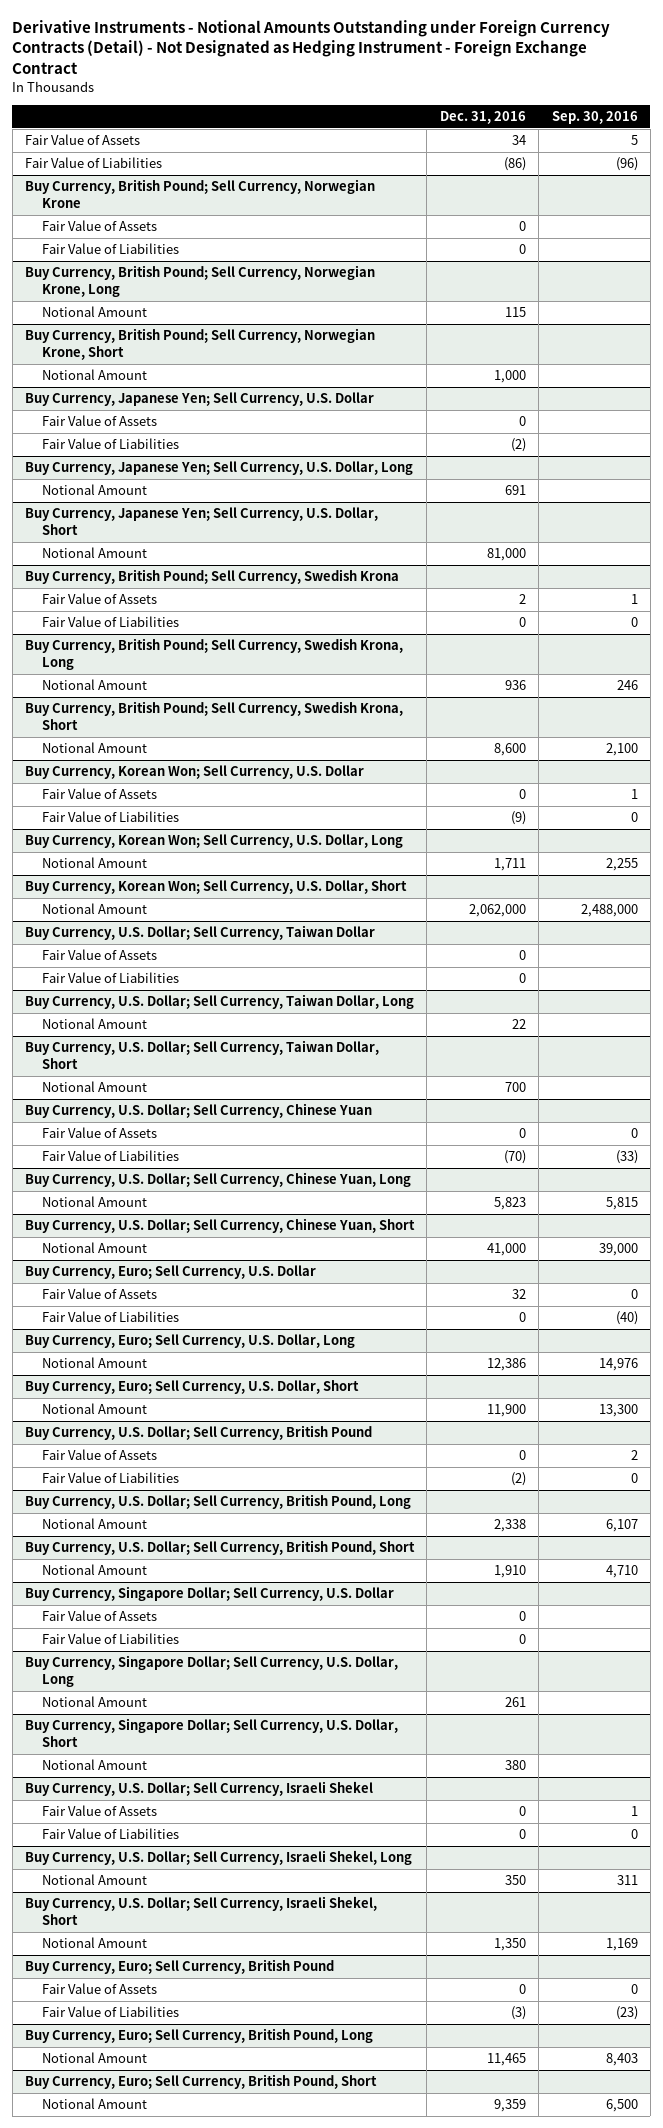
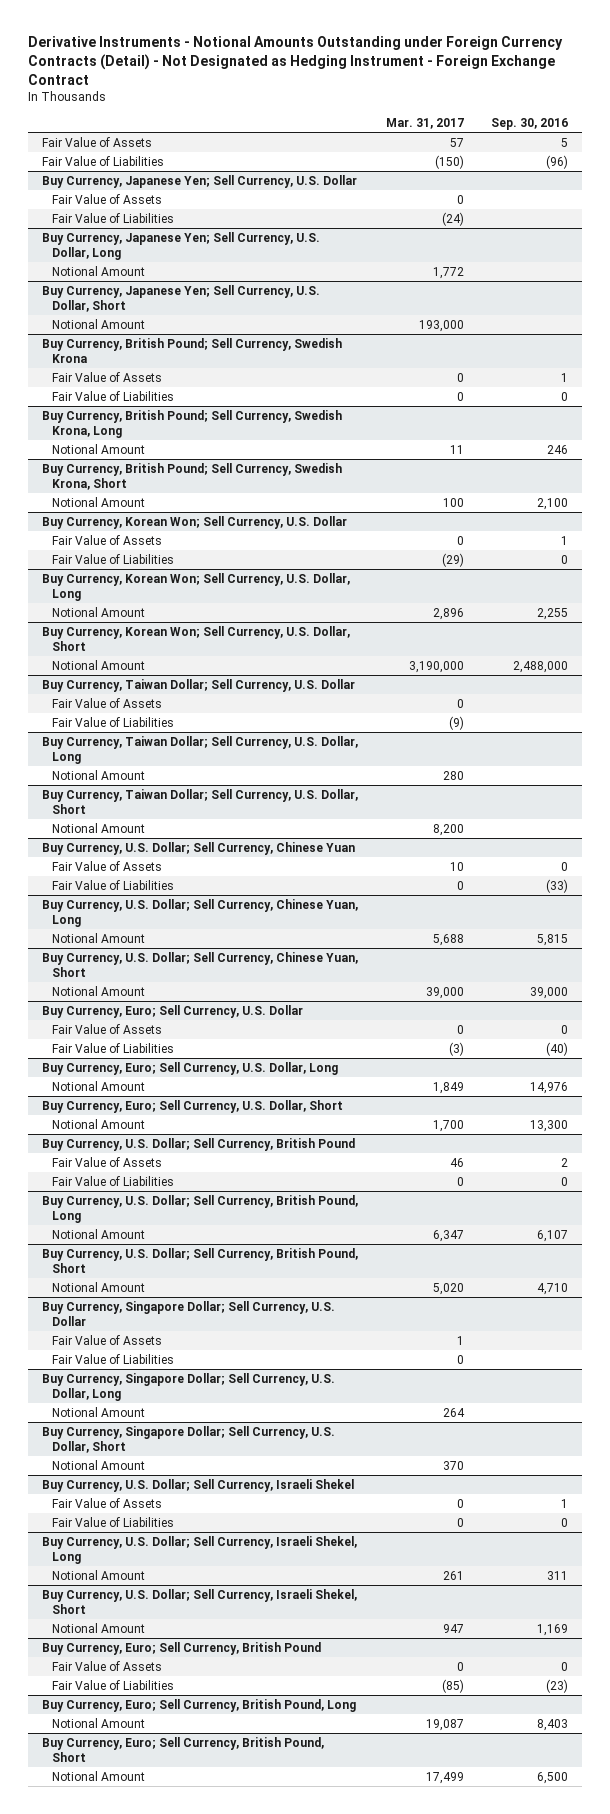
[439,111,526,125] Dec. 31, 2016 -> none
none -> [385,118,464,130] Mar. 31, 2017
[25,179,376,209] Buy Currency, British Pound; Sell Currency, Norwegian Krone -> none
[42,220,158,232] Fair Value of Assets -> none
[42,243,180,255] Fair Value of Liabilities -> none
[25,265,376,298] Buy Currency, British Pound; Sell Currency, Norwegian Krone, Long -> none
[42,306,148,318] Notional Amount -> none
[25,328,376,361] Buy Currency, British Pound; Sell Currency, Norwegian Krone, Short -> none
[42,369,148,381] Notional Amount -> none
[25,925,376,941] Buy Currency, U.S. Dollar; Sell Currency, Taiwan Dollar -> [41,678,355,692] Buy Currency, Taiwan Dollar; Sell Currency, U.S. Dollar
[25,994,415,1010] Buy Currency, U.S. Dollar; Sell Currency, Taiwan Dollar, Long -> [41,735,358,765] Buy Currency, Taiwan Dollar; Sell Currency, U.S. Dollar, Long
[25,1040,380,1070] Buy Currency, U.S. Dollar; Sell Currency, Taiwan Dollar, Short -> [41,788,358,815] Buy Currency, Taiwan Dollar; Sell Currency, U.S. Dollar, Short

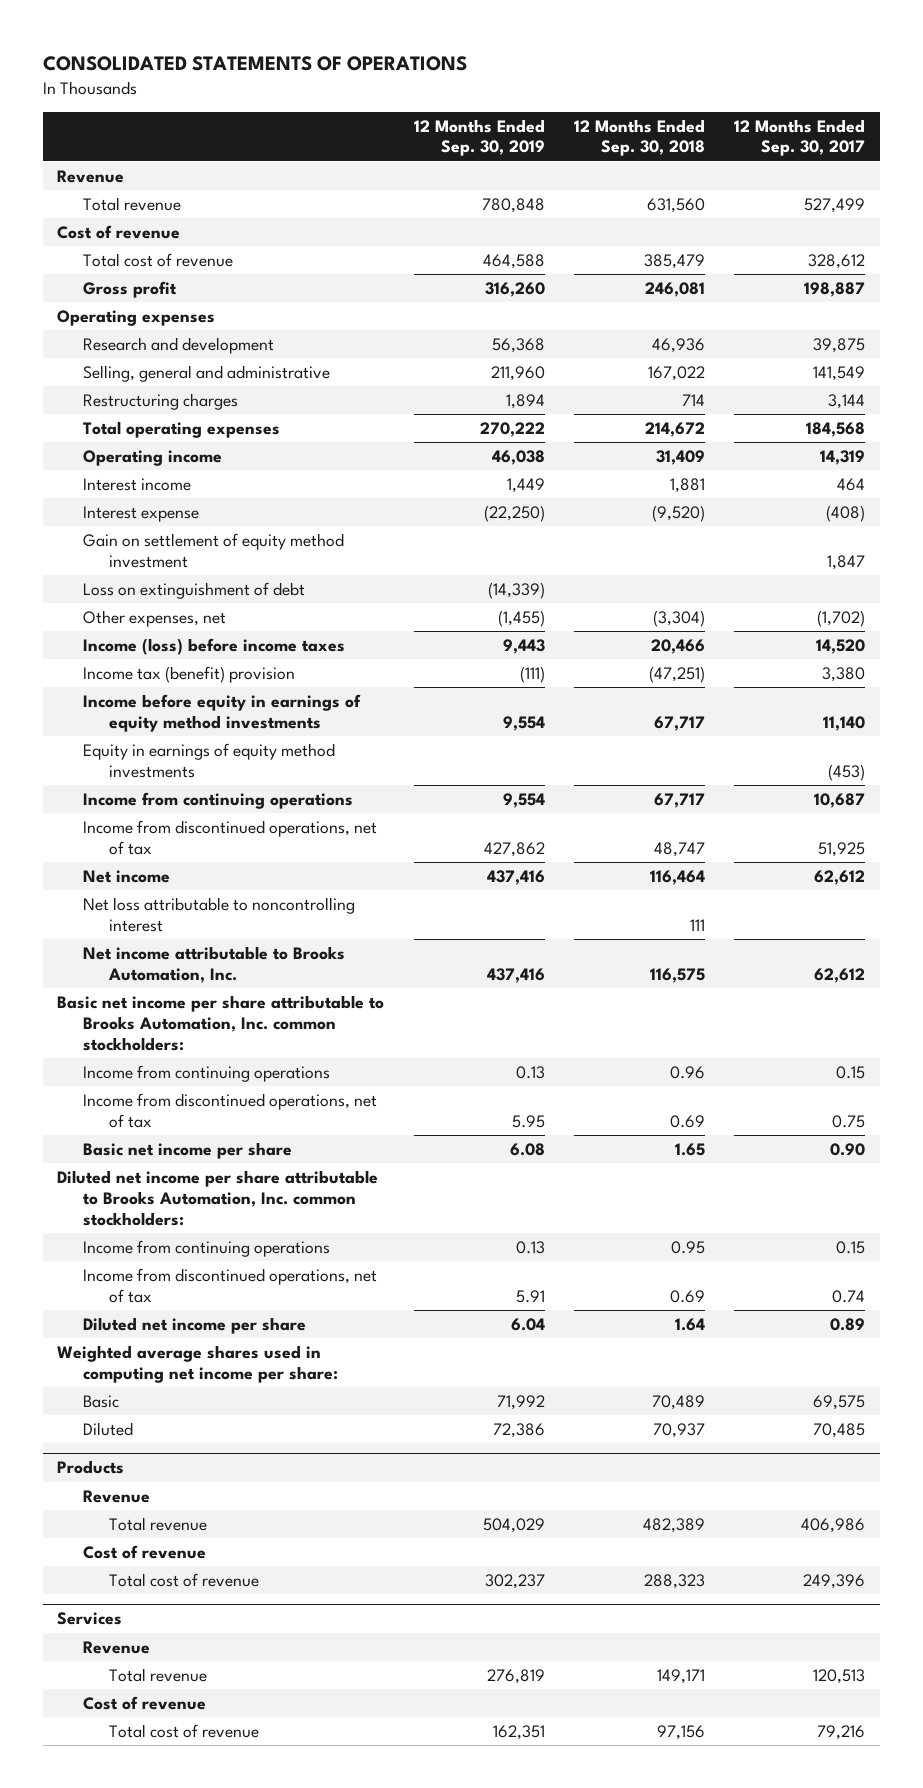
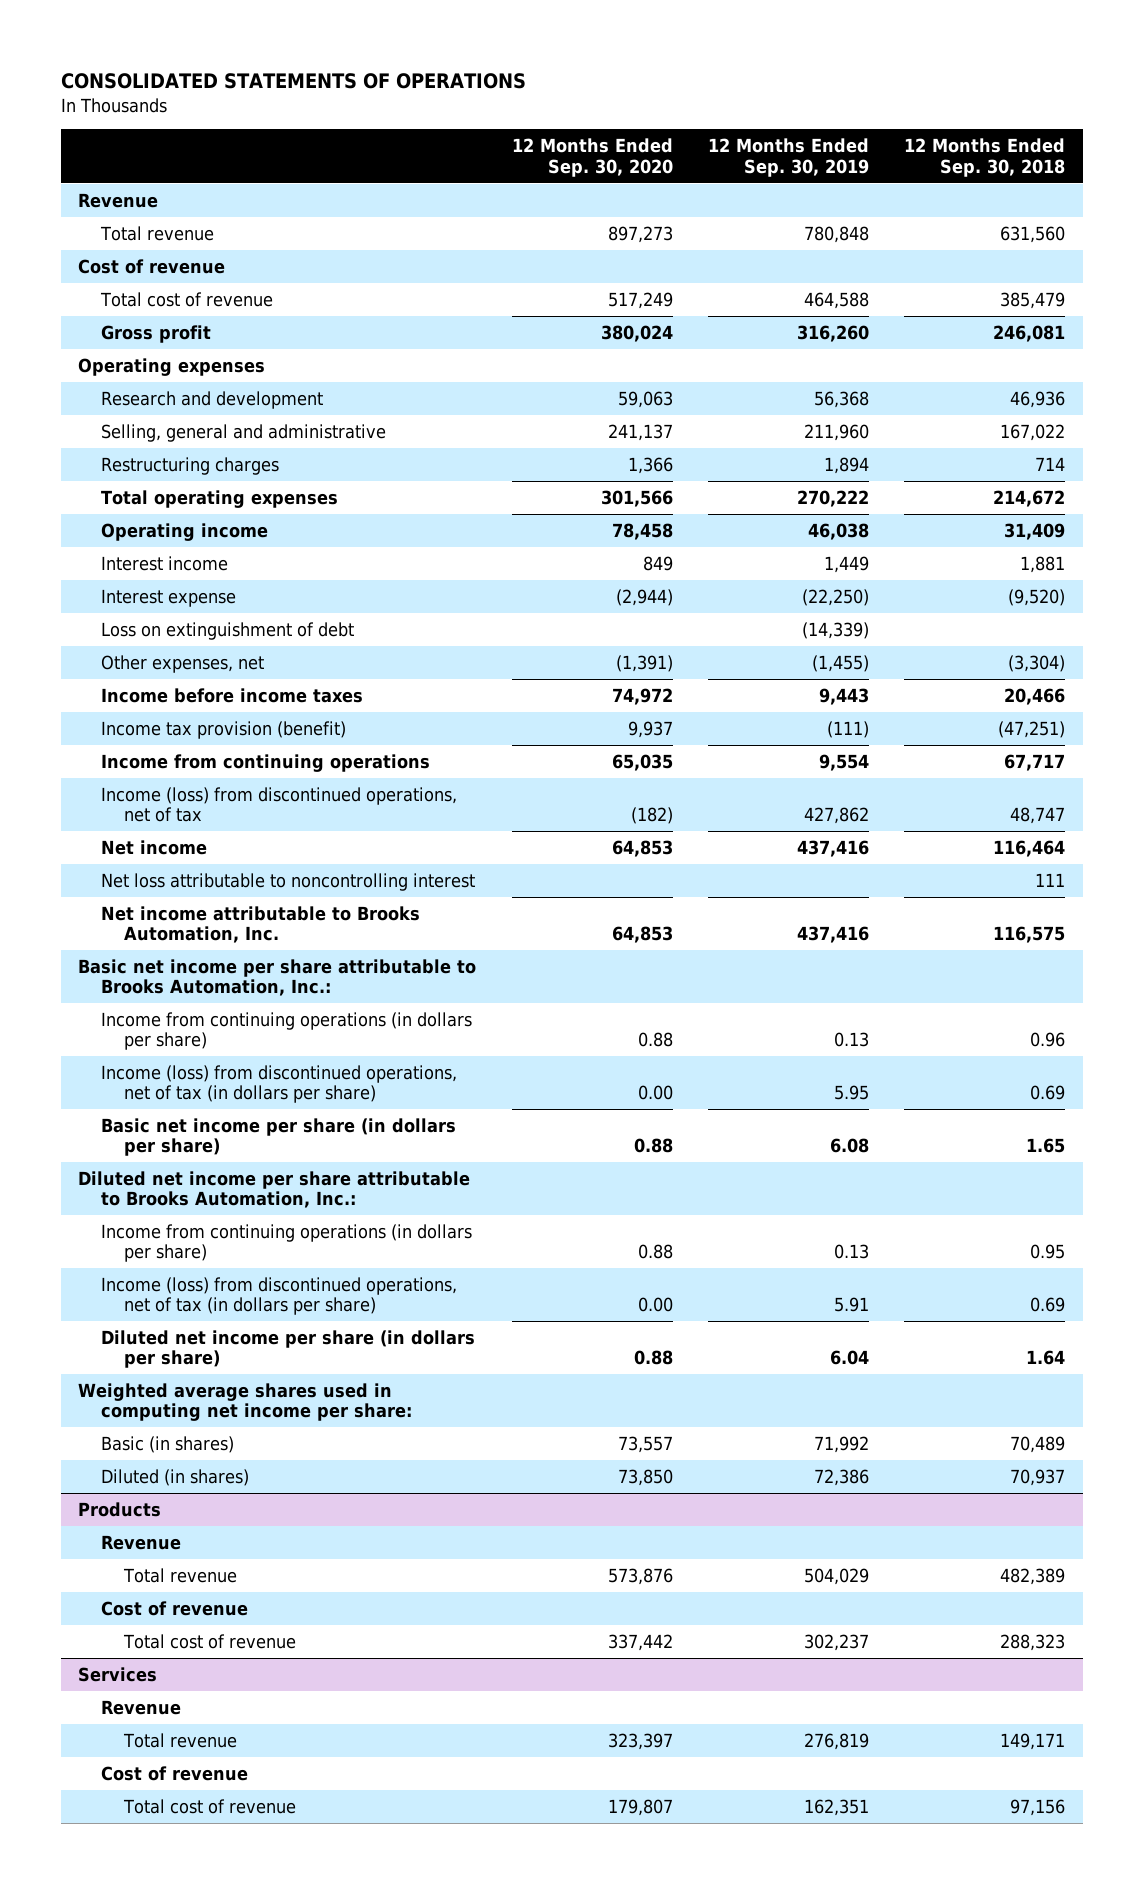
[734,118,866,157] 12 Months Ended Sep. 30, 2017 -> none
none -> [511,138,673,177] 12 Months Ended Sep. 30, 2020
[83,533,345,568] Gain on settlement of equity method investment -> none
[83,694,362,732] Income before equity in earnings of equity method investments -> none
[83,743,336,778] Equity in earnings of equity method investments -> none
[83,638,346,656] Income (loss) before income taxes -> [100,687,363,703] Income before income taxes
[83,666,296,684] Income tax (benefit) provision -> [100,720,346,739] Income tax provision (benefit)
[83,820,378,855] Income from discontinued operations, net of tax -> [100,786,457,823] Income (loss) from discontinued operations, net of tax
[57,995,385,1051] Basic net income per share attributable to Brooks Automation, Inc. common stockholders: -> [78,958,477,997] Basic net income per share attributable to Brooks Automation, Inc.:
[83,1065,331,1083] Income from continuing operations -> [100,1011,472,1051] Income from continuing operations (in dollars per share)
[83,1093,378,1128] Income from discontinued operations, net of tax -> [100,1064,457,1104] Income (loss) from discontinued operations, net of tax (in dollars per share)
[83,1142,293,1160] Basic net income per share -> [100,1117,456,1157] Basic net income per share (in dollars per share)
[57,1170,379,1226] Diluted net income per share attributable to Brooks Automation, Inc. common stockholders: -> [78,1170,471,1209] Diluted net income per share attributable to Brooks Automation, Inc.:
[83,1240,331,1258] Income from continuing operations -> [100,1223,472,1263] Income from continuing operations (in dollars per share)
[83,1268,378,1303] Income from discontinued operations, net of tax -> [100,1276,457,1316] Income (loss) from discontinued operations, net of tax (in dollars per share)
[83,1317,307,1335] Diluted net income per share -> [100,1329,475,1369] Diluted net income per share (in dollars per share)
[83,1395,120,1409] Basic -> [100,1435,234,1453] Basic (in shares)
[83,1422,134,1437] Diluted -> [100,1468,249,1486] Diluted (in shares)

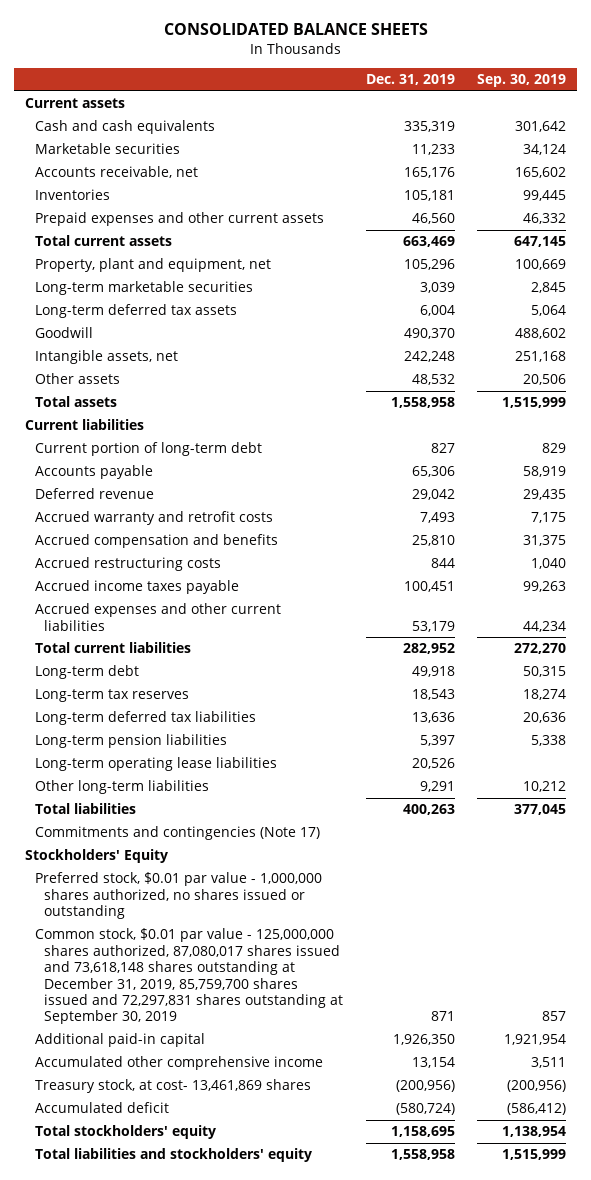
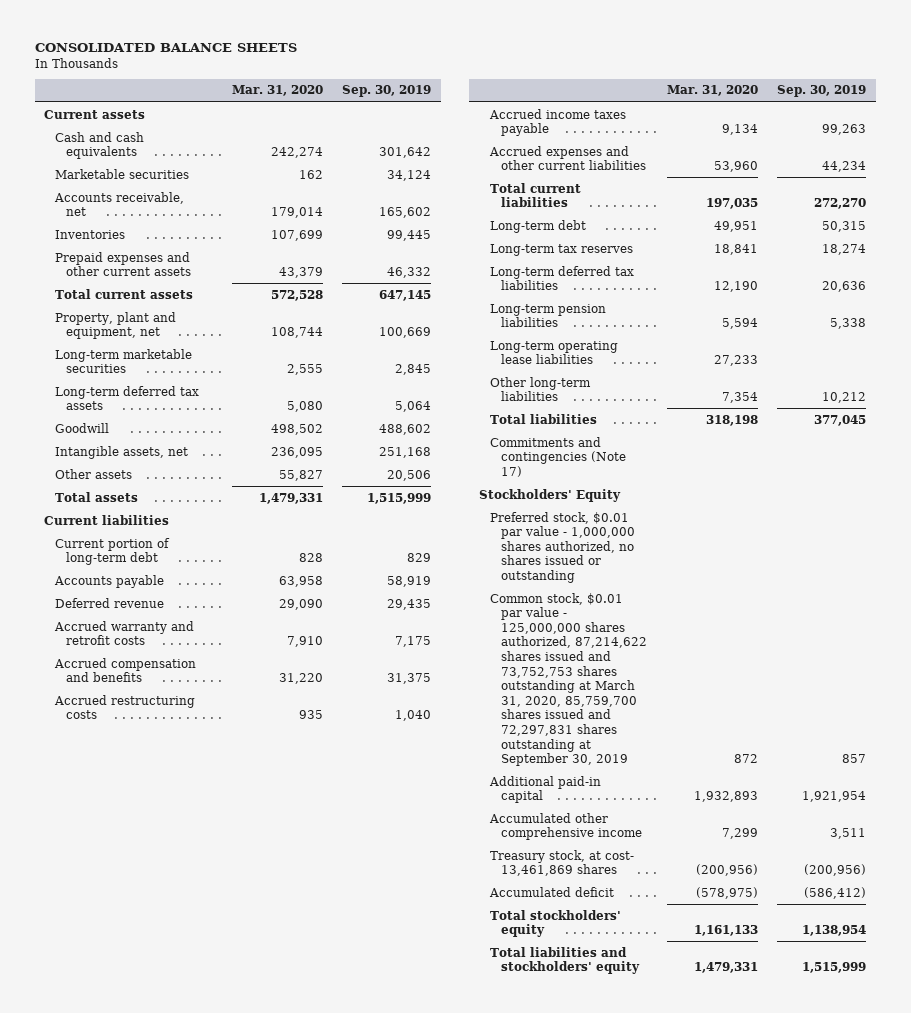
[365,74,455,86] Dec. 31, 2019 -> none
none -> [231,85,323,97] Mar. 31, 2020
[34,928,344,1025] Common stock, $0.01 par value - 125,000,000 shares authorized, 87,080,017 shares issued and 73,618,148 shares outstanding at December 31, 2019, 85,759,700 shares issued and 72,297,831 shares outstanding at September 30, 2019 -> [490,592,648,767] Common stock, $0.01 par value - 125,000,000 shares authorized, 87,214,622 shares issued and 73,752,753 shares outstanding at March 31, 2020, 85,759,700 shares issued and 72,297,831 shares outstanding at September 30, 2019

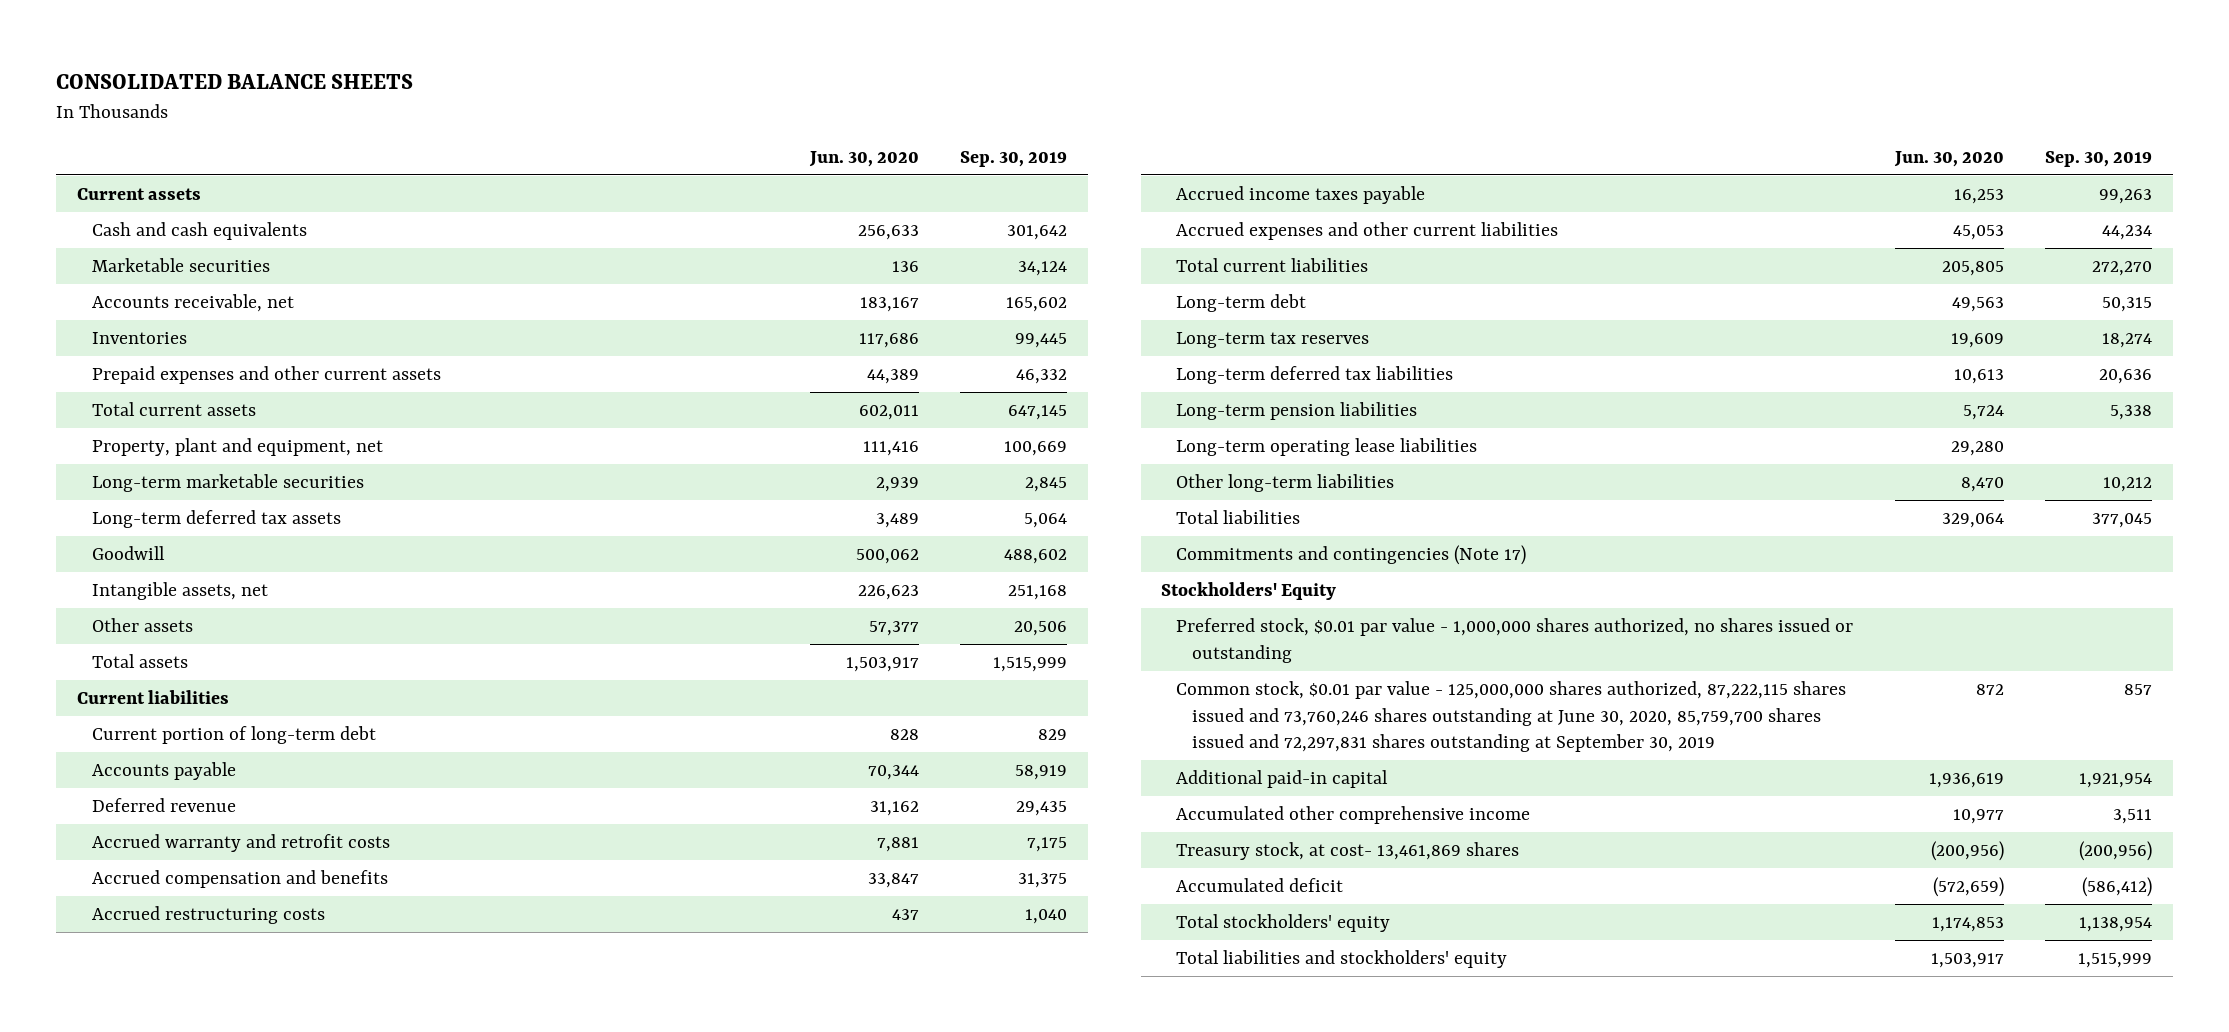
[231,85,323,97] Mar. 31, 2020 -> none
none -> [809,150,920,167] Jun. 30, 2020
[490,592,648,767] Common stock, $0.01 par value - 125,000,000 shares authorized, 87,214,622 shares issued and 73,752,753 shares outstanding at March 31, 2020, 85,759,700 shares issued and 72,297,831 shares outstanding at September 30, 2019 -> [1176,680,1847,753] Common stock, $0.01 par value - 125,000,000 shares authorized, 87,222,115 shares issued and 73,760,246 shares outstanding at June 30, 2020, 85,759,700 shares issued and 72,297,831 shares outstanding at September 30, 2019

